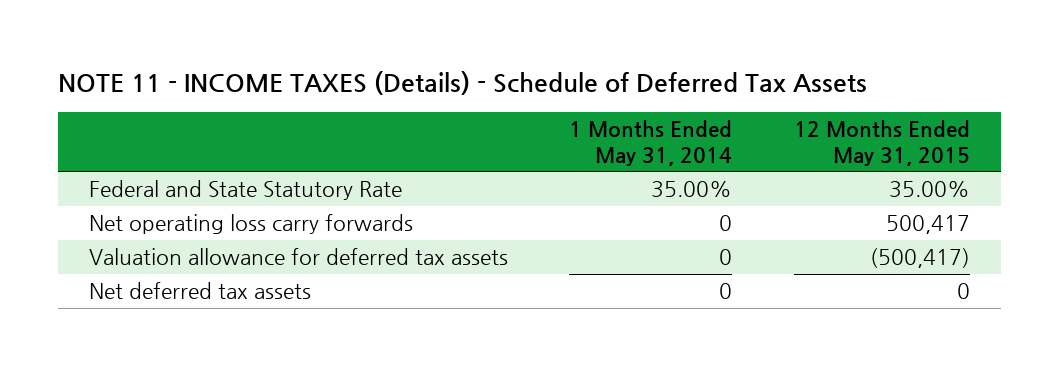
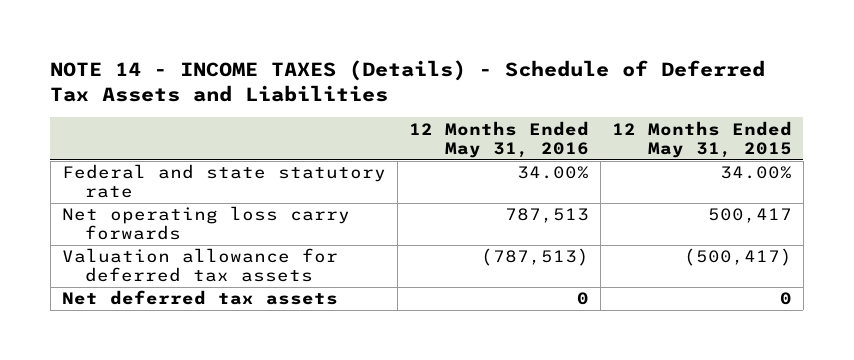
[57,70,867,95] NOTE 11 - INCOME TAXES (Details) - Schedule of Deferred Tax Assets -> [50,59,766,102] NOTE 14 - INCOME TAXES (Details) - Schedule of Deferred Tax Assets and Liabilities
[569,120,733,166] 1 Months Ended May 31, 2014 -> none
none -> [408,120,589,158] 12 Months Ended May 31, 2016
[88,180,402,201] Federal and State Statutory Rate -> [61,164,386,199] Federal and state statutory rate
[888,181,970,199] 35.00% -> [719,166,792,180] 34.00%

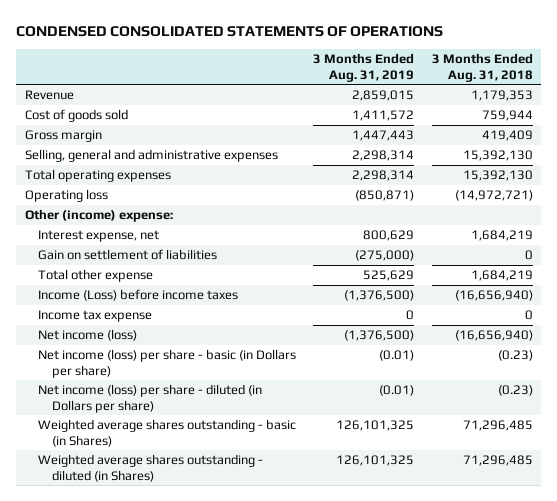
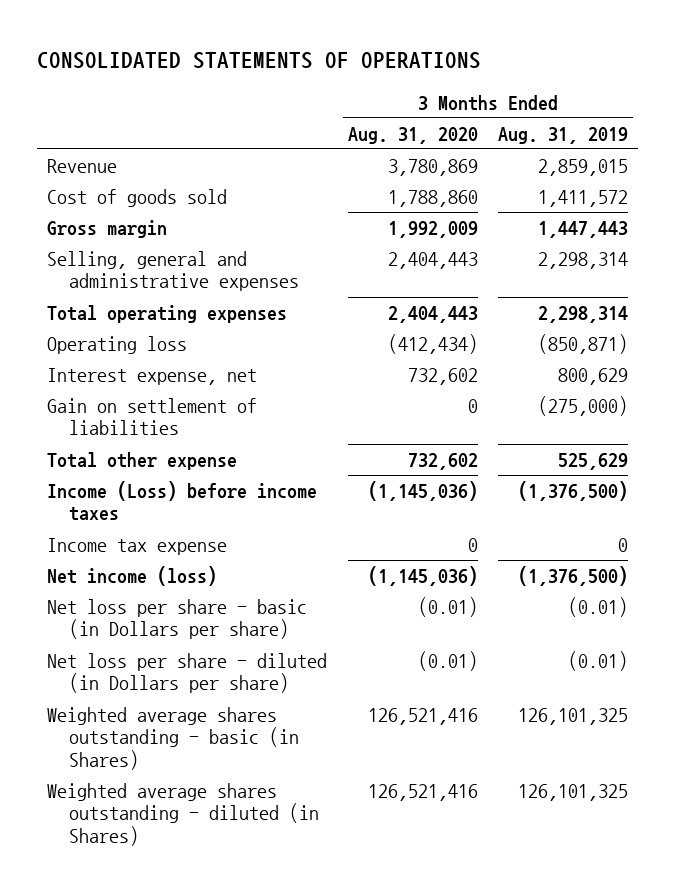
[15,26,443,38] CONDENSED CONSOLIDATED STATEMENTS OF OPERATIONS -> [36,52,481,70] CONSOLIDATED STATEMENTS OF OPERATIONS
[431,53,533,82] 3 Months Ended Aug. 31, 2018 -> none
none -> [347,126,478,144] Aug. 31, 2020
[24,209,173,223] Other (income) expense: -> none
[38,349,297,378] Net income (loss) per share - basic (in Dollars per share) -> [47,598,308,640] Net loss per share - basic (in Dollars per share)
[38,384,263,413] Net income (loss) per share - diluted (in Dollars per share) -> [47,652,328,694] Net loss per share - diluted (in Dollars per share)

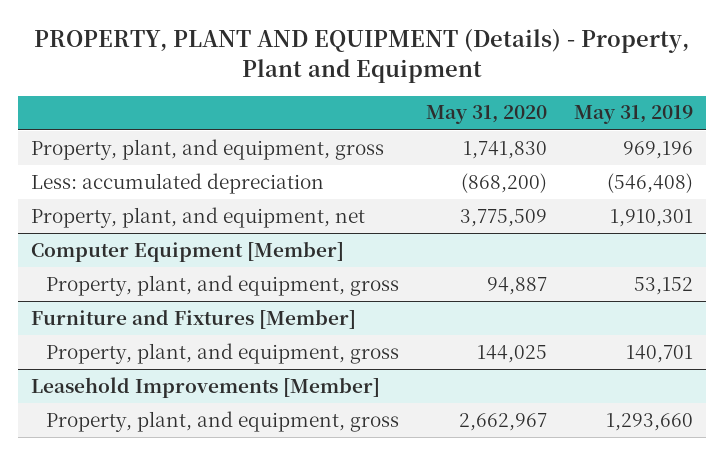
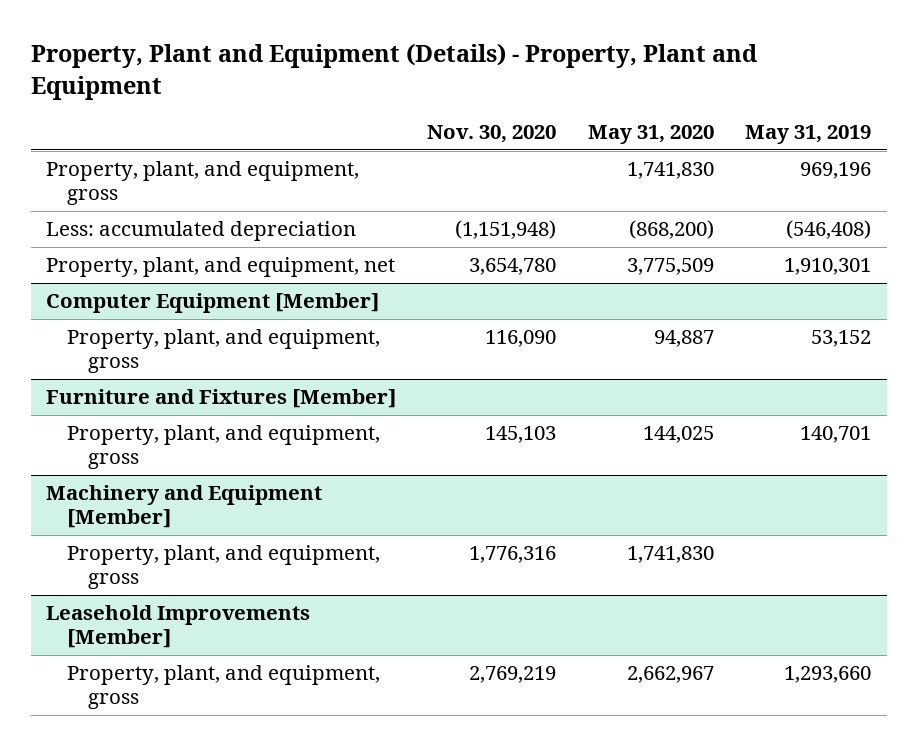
[33,29,689,83] PROPERTY, PLANT AND EQUIPMENT (Details) - Property, Plant and Equipment -> [30,43,757,100] Property, Plant and Equipment (Details) - Property, Plant and Equipment
none -> [427,125,557,144] Nov. 30, 2020
none -> [46,485,323,529] Machinery and Equipment [Member]
none -> [67,545,381,590] Property, plant, and equipment, gross

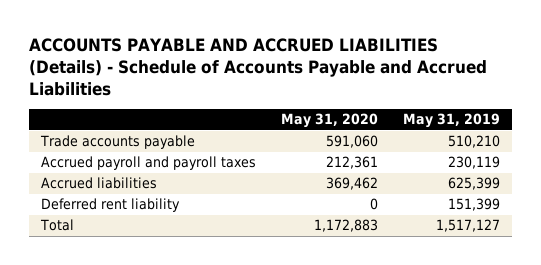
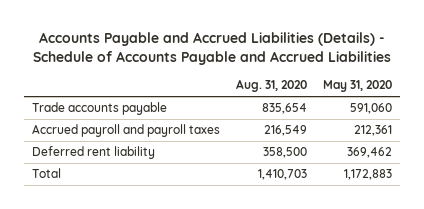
[28,37,487,96] ACCOUNTS PAYABLE AND ACCRUED LIABILITIES (Details) - Schedule of Accounts Payable and Accrued Liabilities -> [33,31,392,65] Accounts Payable and Accrued Liabilities (Details) - Schedule of Accounts Payable and Accrued Liabilities
[402,113,500,129] May 31, 2019 -> none
none -> [236,79,308,93] Aug. 31, 2020
[41,177,158,190] Accrued liabilities -> none
[369,198,378,211] 0 -> [347,147,393,159] 369,462

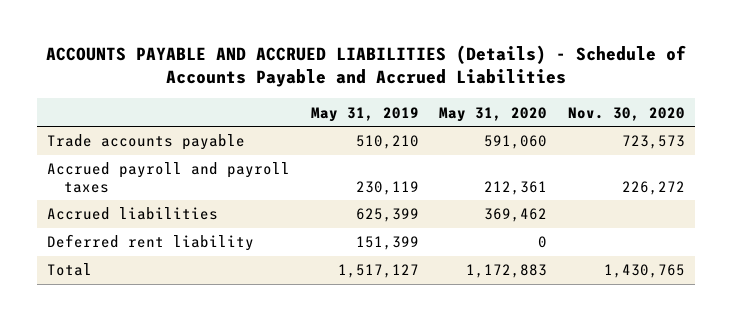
[33,31,392,65] Accounts Payable and Accrued Liabilities (Details) - Schedule of Accounts Payable and Accrued Liabilities -> [45,45,686,88] ACCOUNTS PAYABLE AND ACCRUED LIABILITIES (Details) - Schedule of Accounts Payable and Accrued Liabilities
[236,79,308,93] Aug. 31, 2020 -> none
none -> [310,106,419,122] May 31, 2019
none -> [567,106,685,121] Nov. 30, 2020
none -> [46,207,218,221] Accrued liabilities
[347,147,393,159] 369,462 -> [538,236,548,249] 0

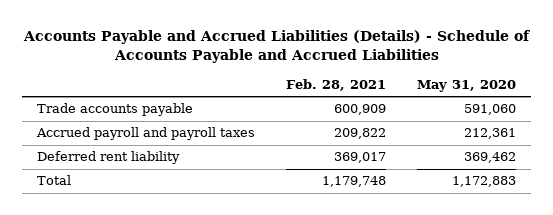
[45,45,686,88] ACCOUNTS PAYABLE AND ACCRUED LIABILITIES (Details) - Schedule of Accounts Payable and Accrued Liabilities -> [22,30,530,64] Accounts Payable and Accrued Liabilities (Details) - Schedule of Accounts Payable and Accrued Liabilities
[310,106,419,122] May 31, 2019 -> none
[567,106,685,121] Nov. 30, 2020 -> none
none -> [286,78,387,91] Feb. 28, 2021
[46,207,218,221] Accrued liabilities -> none
[538,236,548,249] 0 -> [463,152,516,164] 369,462

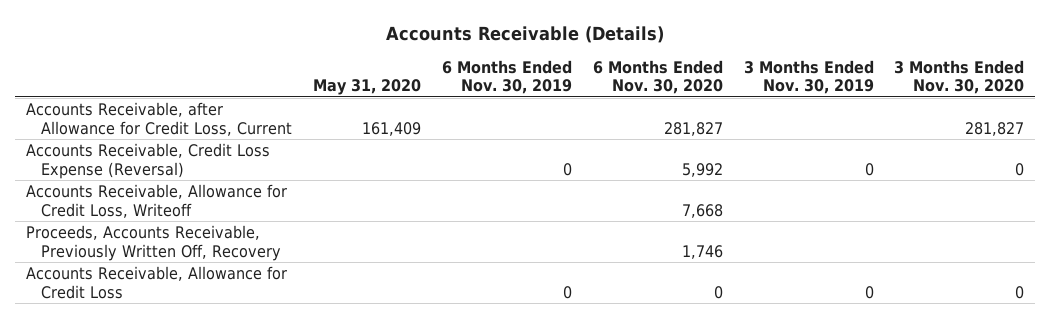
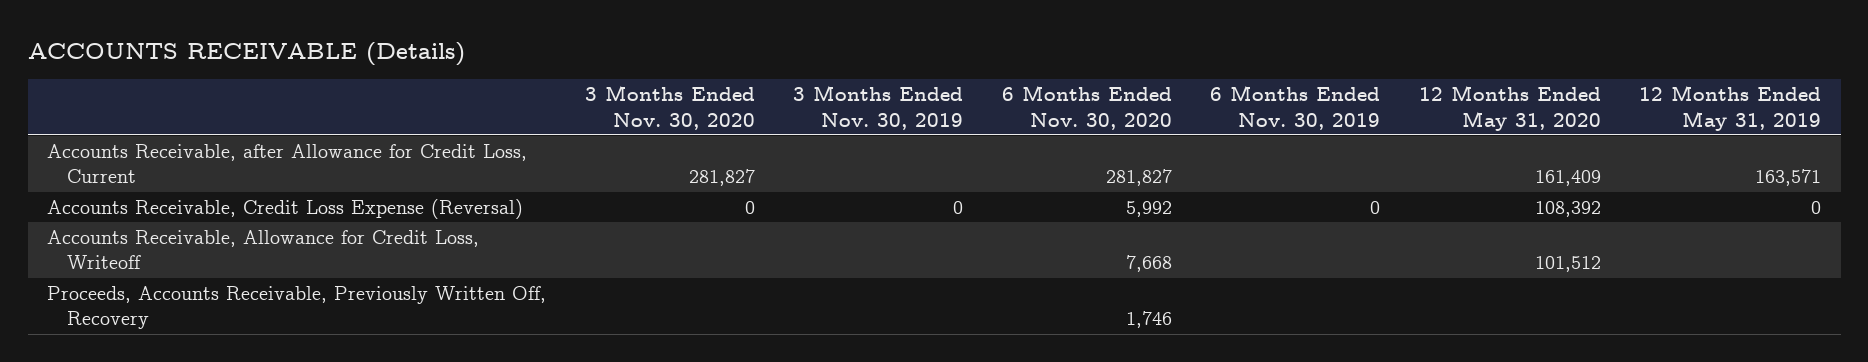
[386,25,665,43] Accounts Receivable (Details) -> [27,42,465,67] ACCOUNTS RECEIVABLE (Details)
[312,79,421,96] May 31, 2020 -> none
none -> [1418,85,1601,131] 12 Months Ended May 31, 2020
none -> [1639,85,1822,131] 12 Months Ended May 31, 2019
[25,266,287,299] Accounts Receivable, Allowance for Credit Loss -> none

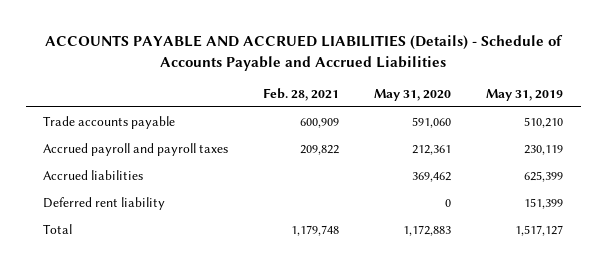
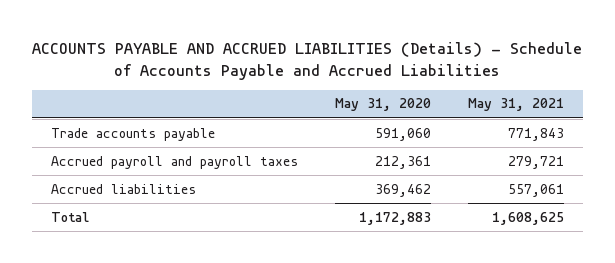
[263,87,340,101] Feb. 28, 2021 -> none
[486,88,564,101] May 31, 2019 -> none
none -> [467,98,564,112] May 31, 2021
[43,196,166,210] Deferred rent liability -> none

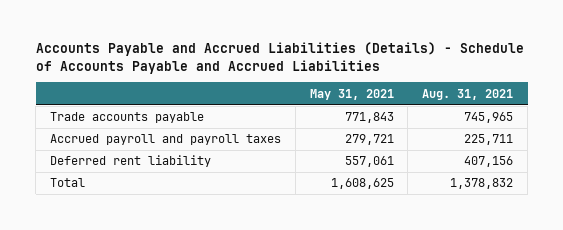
[32,41,583,80] ACCOUNTS PAYABLE AND ACCRUED LIABILITIES (Details) - Schedule of Accounts Payable and Accrued Liabilities -> [35,42,524,74] Accounts Payable and Accrued Liabilities (Details) - Schedule of Accounts Payable and Accrued Liabilities
[334,98,431,112] May 31, 2020 -> none
none -> [422,88,514,100] Aug. 31, 2021
[50,183,196,194] Accrued liabilities -> [49,155,211,168] Deferred rent liability

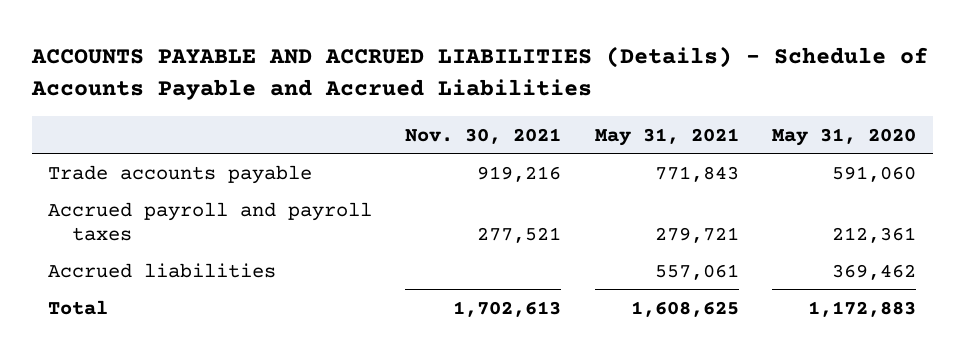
[35,42,524,74] Accounts Payable and Accrued Liabilities (Details) - Schedule of Accounts Payable and Accrued Liabilities -> [30,46,928,101] ACCOUNTS PAYABLE AND ACCRUED LIABILITIES (Details) - Schedule of Accounts Payable and Accrued Liabilities
[422,88,514,100] Aug. 31, 2021 -> none
none -> [405,127,562,144] Nov. 30, 2021
none -> [772,127,917,146] May 31, 2020
[49,155,211,168] Deferred rent liability -> [48,262,277,278] Accrued liabilities

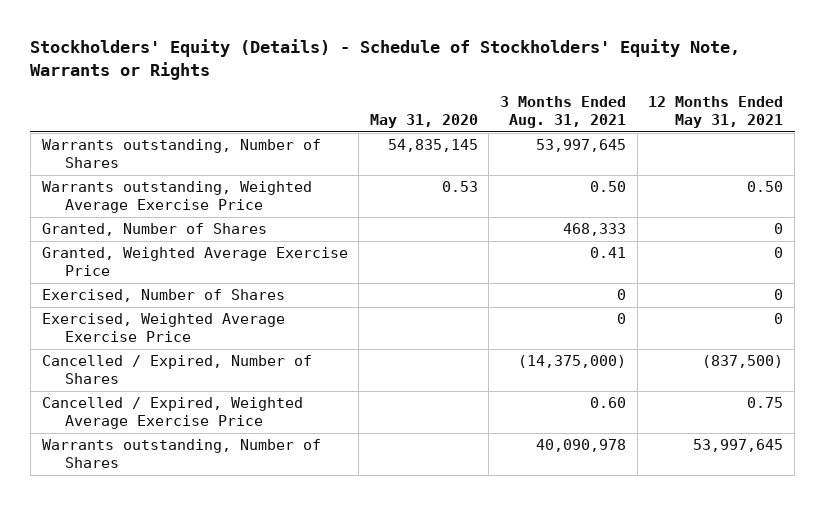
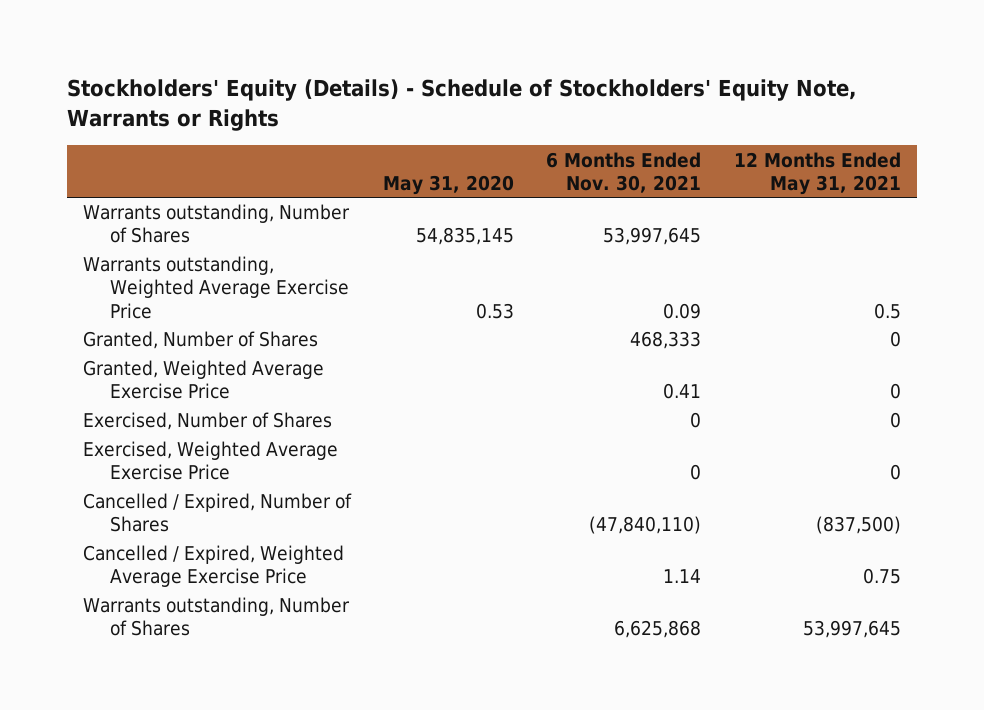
[500,96,627,129] 3 Months Ended Aug. 31, 2021 -> none
none -> [546,151,702,193] 6 Months Ended Nov. 30, 2021
[747,181,784,193] 0.50 -> [873,302,901,319] 0.5

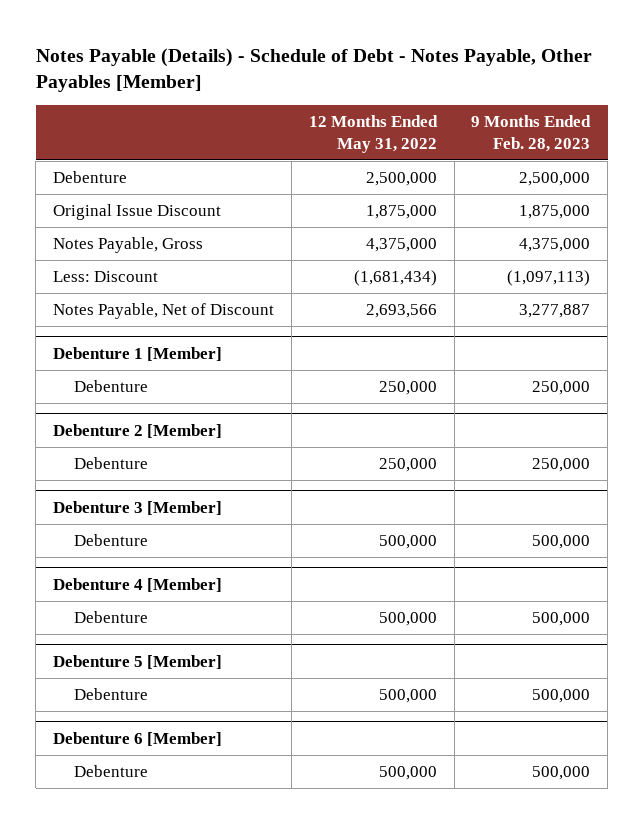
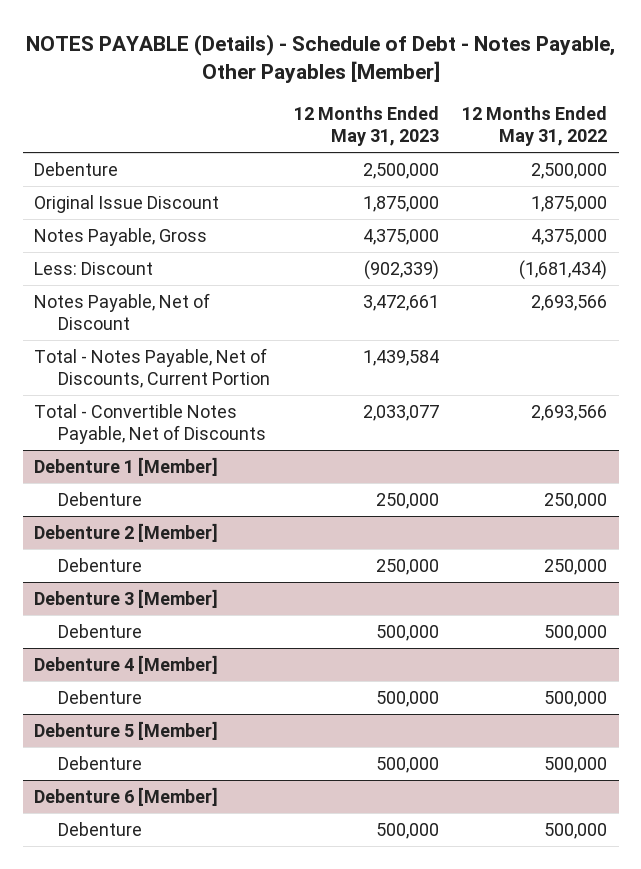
[35,48,592,93] Notes Payable (Details) - Schedule of Debt - Notes Payable, Other Payables [Member] -> [25,33,615,83] NOTES PAYABLE (Details) - Schedule of Debt - Notes Payable, Other Payables [Member]
[471,115,592,152] 9 Months Ended Feb. 28, 2023 -> none
none -> [293,105,439,147] 12 Months Ended May 31, 2023
none -> [34,347,271,389] Total - Notes Payable, Net of Discounts, Current Portion
none -> [34,403,267,445] Total - Convertible Notes Payable, Net of Discounts

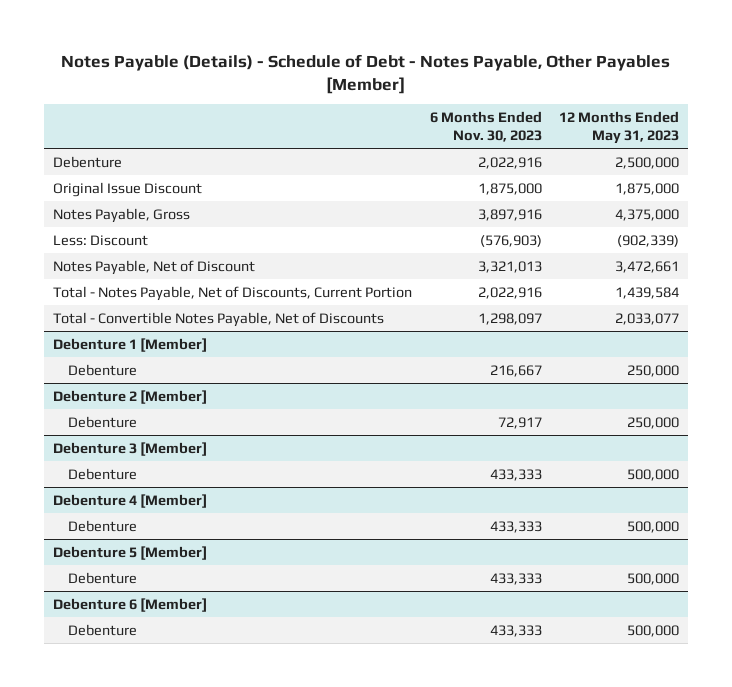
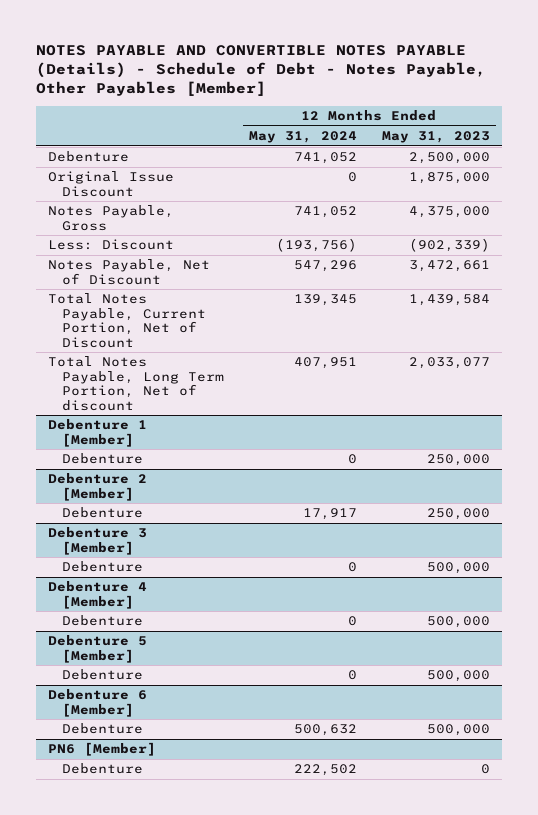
[61,53,671,94] Notes Payable (Details) - Schedule of Debt - Notes Payable, Other Payables [Member] -> [35,45,486,97] NOTES PAYABLE AND CONVERTIBLE NOTES PAYABLE (Details) - Schedule of Debt - Notes Payable, Other Payables [Member]
[429,110,542,143] 6 Months Ended Nov. 30, 2023 -> none
none -> [248,130,357,143] May 31, 2024
[52,285,412,301] Total - Notes Payable, Net of Discounts, Current Portion -> [48,293,207,348] Total Notes Payable, Current Portion, Net of Discount
[52,311,384,327] Total - Convertible Notes Payable, Net of Discounts -> [48,356,225,411] Total Notes Payable, Long Term Portion, Net of discount
none -> [48,742,157,757] PN6 [Member]
none -> [62,763,144,775] Debenture

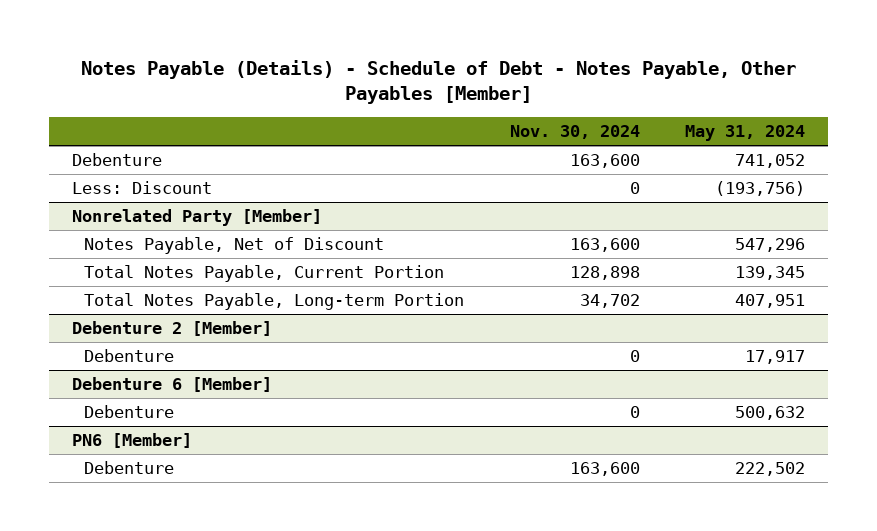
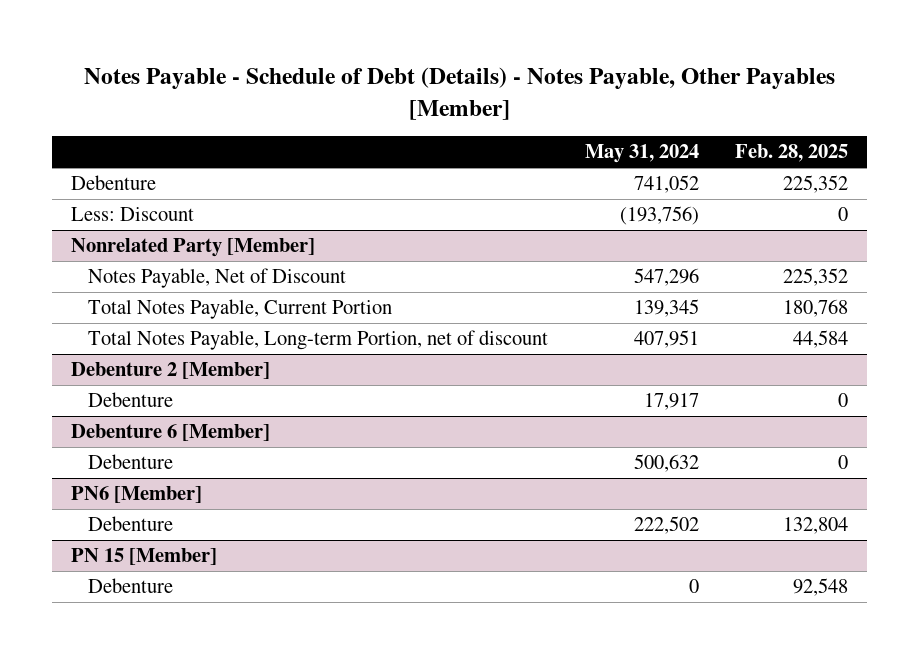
[80,59,796,105] Notes Payable (Details) - Schedule of Debt - Notes Payable, Other Payables [Member] -> [83,67,835,120] Notes Payable - Schedule of Debt (Details) - Notes Payable, Other Payables [Member]
[509,124,640,139] Nov. 30, 2024 -> none
none -> [735,144,849,163] Feb. 28, 2025
[84,293,465,311] Total Notes Payable, Long-term Portion -> [87,330,548,351] Total Notes Payable, Long-term Portion, net of discount
none -> [70,548,217,566] PN 15 [Member]
none -> [87,578,173,594] Debenture

